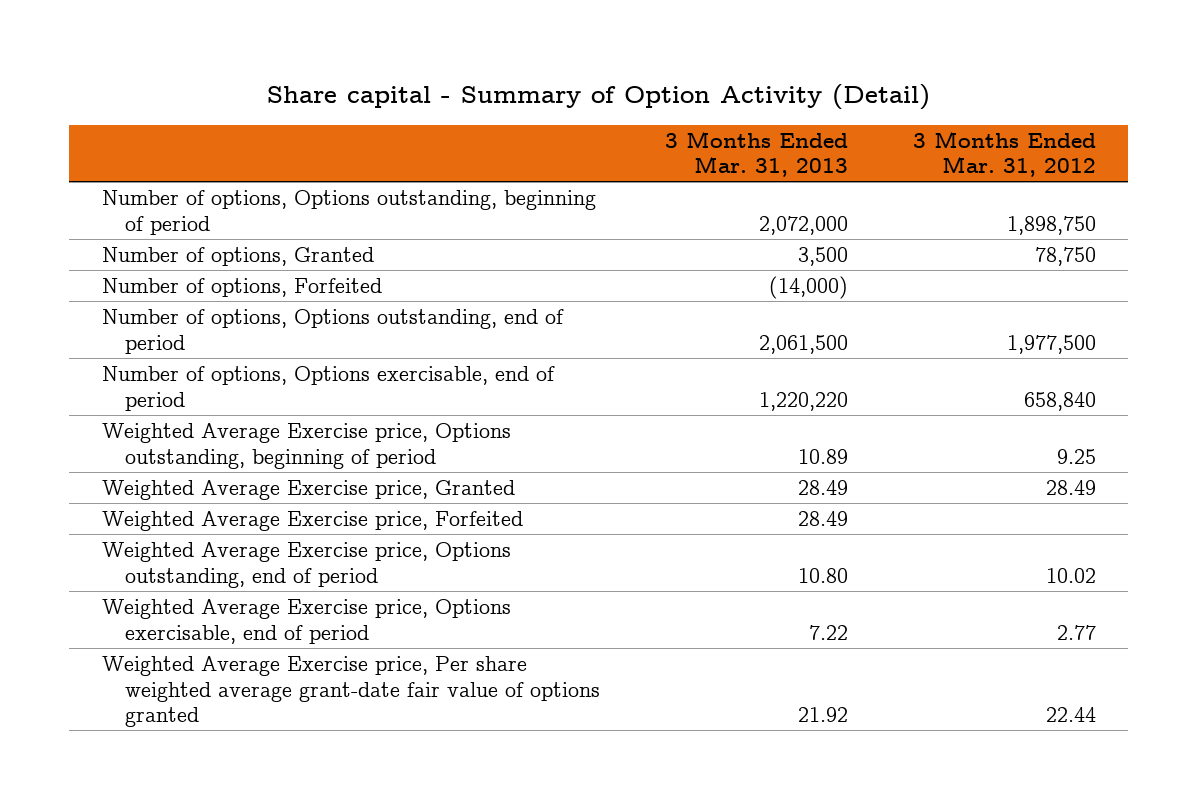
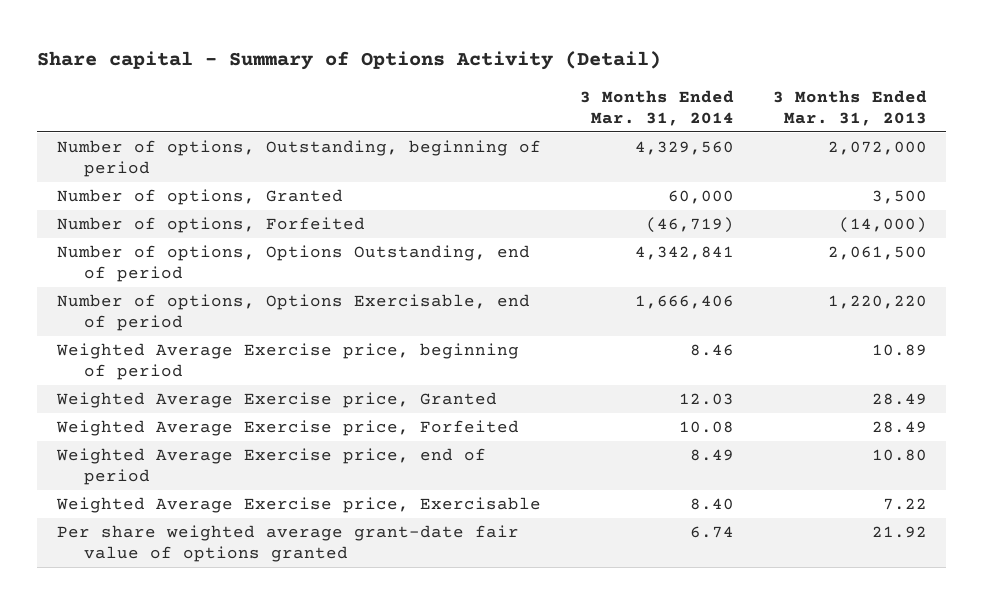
[266,84,930,111] Share capital - Summary of Option Activity (Detail) -> [37,50,662,70] Share capital - Summary of Options Activity (Detail)
[912,130,1096,178] 3 Months Ended Mar. 31, 2012 -> none
none -> [579,89,734,126] 3 Months Ended Mar. 31, 2014
[101,189,596,235] Number of options, Options outstanding, beginning of period -> [56,140,541,178] Number of options, Outstanding, beginning of period
[101,308,564,354] Number of options, Options outstanding, end of period -> [56,245,530,283] Number of options, Options Outstanding, end of period
[101,365,555,411] Number of options, Options exercisable, end of period -> [56,294,530,332] Number of options, Options Exercisable, end of period
[101,422,511,469] Weighted Average Exercise price, Options outstanding, beginning of period -> [55,343,519,381] Weighted Average Exercise price, beginning of period
[101,541,511,588] Weighted Average Exercise price, Options outstanding, end of period -> [55,448,486,486] Weighted Average Exercise price, end of period
[101,598,511,644] Weighted Average Exercise price, Options exercisable, end of period -> [55,497,541,514] Weighted Average Exercise price, Exercisable
[101,655,601,728] Weighted Average Exercise price, Per share weighted average grant-date fair value of options granted -> [56,525,519,563] Per share weighted average grant-date fair value of options granted

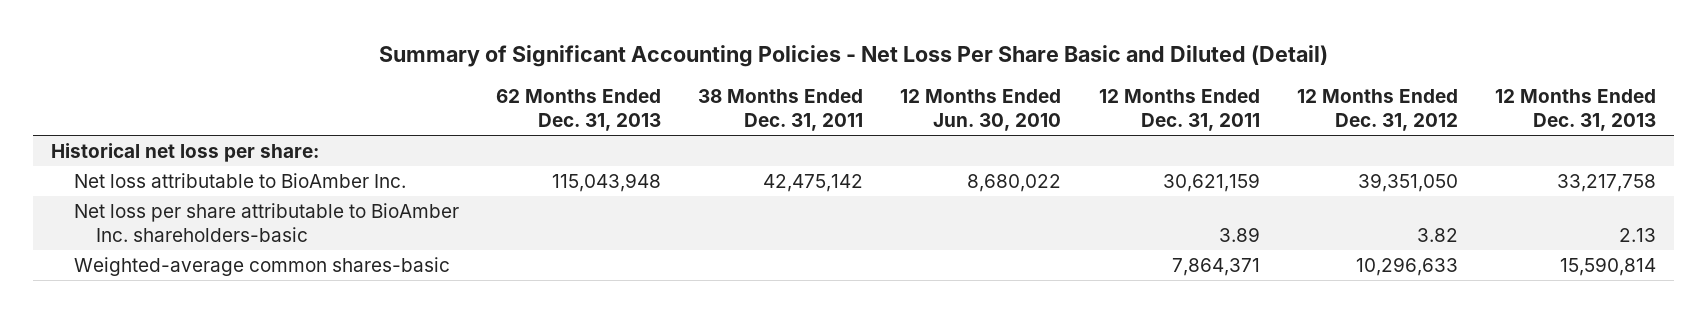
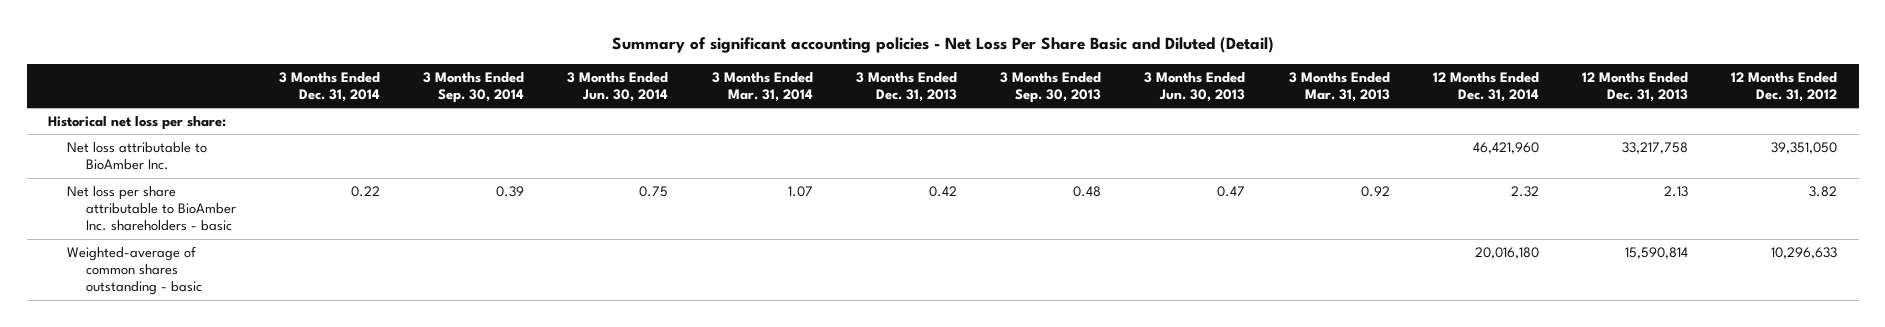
[378,45,1328,68] Summary of Significant Accounting Policies - Net Loss Per Share Basic and Diluted (Detail) -> [611,37,1274,54] Summary of significant accounting policies - Net Loss Per Share Basic and Diluted (Detail)
[496,88,662,132] 62 Months Ended Dec. 31, 2013 -> none
[698,88,864,132] 38 Months Ended Dec. 31, 2011 -> none
[900,88,1062,132] 12 Months Ended Jun. 30, 2010 -> none
[1098,88,1260,132] 12 Months Ended Dec. 31, 2011 -> none
none -> [279,71,381,103] 3 Months Ended Dec. 31, 2014
none -> [423,71,525,104] 3 Months Ended Sep. 30, 2014
none -> [567,71,669,103] 3 Months Ended Jun. 30, 2014
none -> [711,71,813,103] 3 Months Ended Mar. 31, 2014
none -> [855,71,957,103] 3 Months Ended Dec. 31, 2013
none -> [1000,71,1102,104] 3 Months Ended Sep. 30, 2013
none -> [1144,71,1246,103] 3 Months Ended Jun. 30, 2013
none -> [1288,71,1390,103] 3 Months Ended Mar. 31, 2013
none -> [1432,71,1539,103] 12 Months Ended Dec. 31, 2014
[73,202,459,243] Net loss per share attributable to BioAmber Inc. shareholders-basic -> [66,186,236,232] Net loss per share attributable to BioAmber Inc. shareholders - basic
[73,256,450,276] Weighted-average common shares-basic -> [66,246,202,296] Weighted-average of common shares outstanding - basic

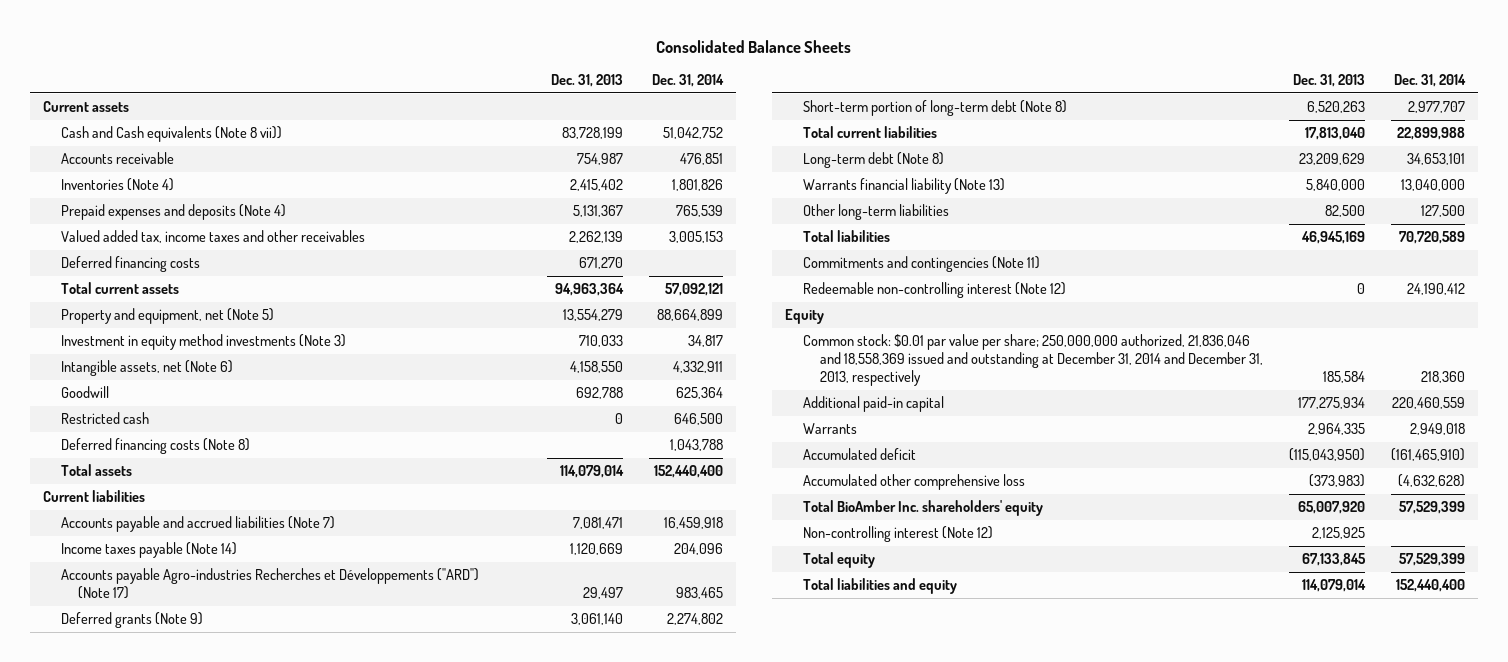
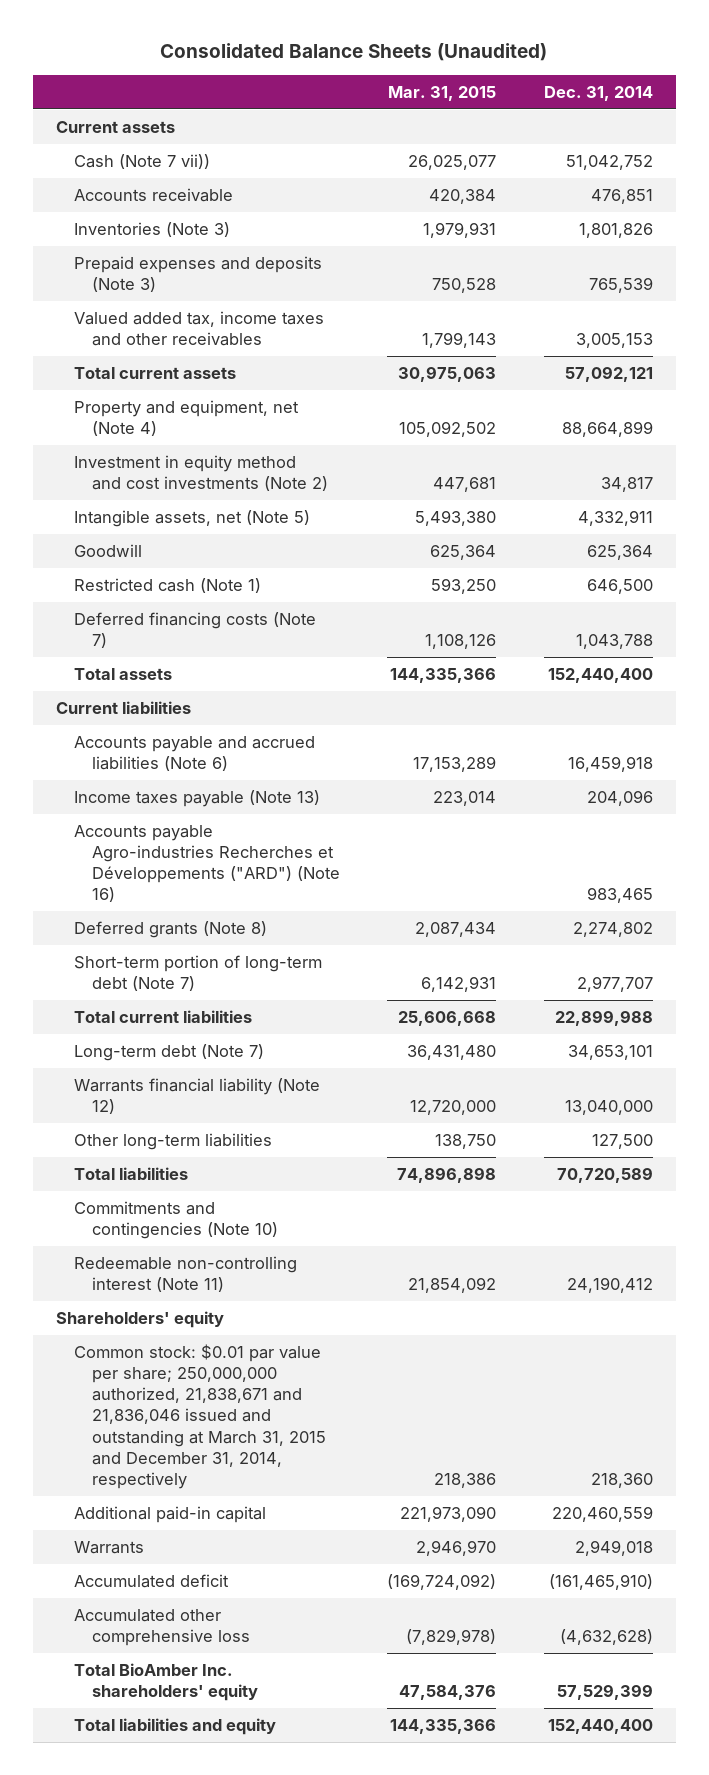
[655,39,851,53] Consolidated Balance Sheets -> [160,43,548,62] Consolidated Balance Sheets (Unaudited)
[551,74,624,88] Dec. 31, 2013 -> none
none -> [388,85,497,101] Mar. 31, 2015
[60,126,282,143] Cash and Cash equivalents (Note 8 vii)) -> [73,153,210,169] Cash (Note 7 vii))
[60,178,174,192] Inventories (Note 4) -> [73,221,230,237] Inventories (Note 3)
[60,204,286,221] Prepaid expenses and deposits (Note 4) -> [73,255,322,293] Prepaid expenses and deposits (Note 3)
[60,256,200,273] Deferred financing costs -> none
[60,308,274,325] Property and equipment, net (Note 5) -> [73,399,299,437] Property and equipment, net (Note 4)
[60,334,346,351] Investment in equity method investments (Note 3) -> [73,454,328,492] Investment in equity method and cost investments (Note 2)
[60,360,233,377] Intangible assets, net (Note 6) -> [73,509,310,527] Intangible assets, net (Note 5)
[60,412,149,425] Restricted cash -> [73,577,261,593] Restricted cash (Note 1)
[60,438,250,455] Deferred financing costs (Note 8) -> [73,611,316,649] Deferred financing costs (Note 7)
[60,516,335,533] Accounts payable and accrued liabilities (Note 7) -> [73,735,315,772] Accounts payable and accrued liabilities (Note 6)
[60,542,237,559] Income taxes payable (Note 14) -> [73,789,320,807] Income taxes payable (Note 13)
[60,568,479,600] Accounts payable Agro-industries Recherches et Développements ("ARD") (Note 17) -> [73,824,340,903] Accounts payable Agro-industries Recherches et Développements ("ARD") (Note 16)
[60,612,203,629] Deferred grants (Note 9) -> [73,920,267,938] Deferred grants (Note 8)
[802,100,1067,117] Short-term portion of long-term debt (Note 8) -> [73,954,322,992] Short-term portion of long-term debt (Note 7)
[802,152,944,169] Long-term debt (Note 8) -> [73,1043,264,1061] Long-term debt (Note 7)
[802,178,1005,195] Warrants financial liability (Note 13) -> [73,1077,320,1115] Warrants financial liability (Note 12)
[802,256,1040,273] Commitments and contingencies (Note 11) -> [73,1200,278,1240] Commitments and contingencies (Note 10)
[802,282,1066,299] Redeemable non-controlling interest (Note 12) -> [73,1255,297,1293] Redeemable non-controlling interest (Note 11)
[784,309,824,325] Equity -> [56,1310,225,1328] Shareholders' equity
[802,334,1264,387] Common stock: $0.01 par value per share; 250,000,000 authorized, 21,836,046 and 18,558,369 issued and outstanding at December 31, 2014 and December 31, 2013, respectively -> [73,1343,326,1489] Common stock: $0.01 par value per share; 250,000,000 authorized, 21,838,671 and 21,836,046 issued and outstanding at March 31, 2015 and December 31, 2014, respectively
[802,526,993,543] Non-controlling interest (Note 12) -> none
[802,552,875,569] Total equity -> none

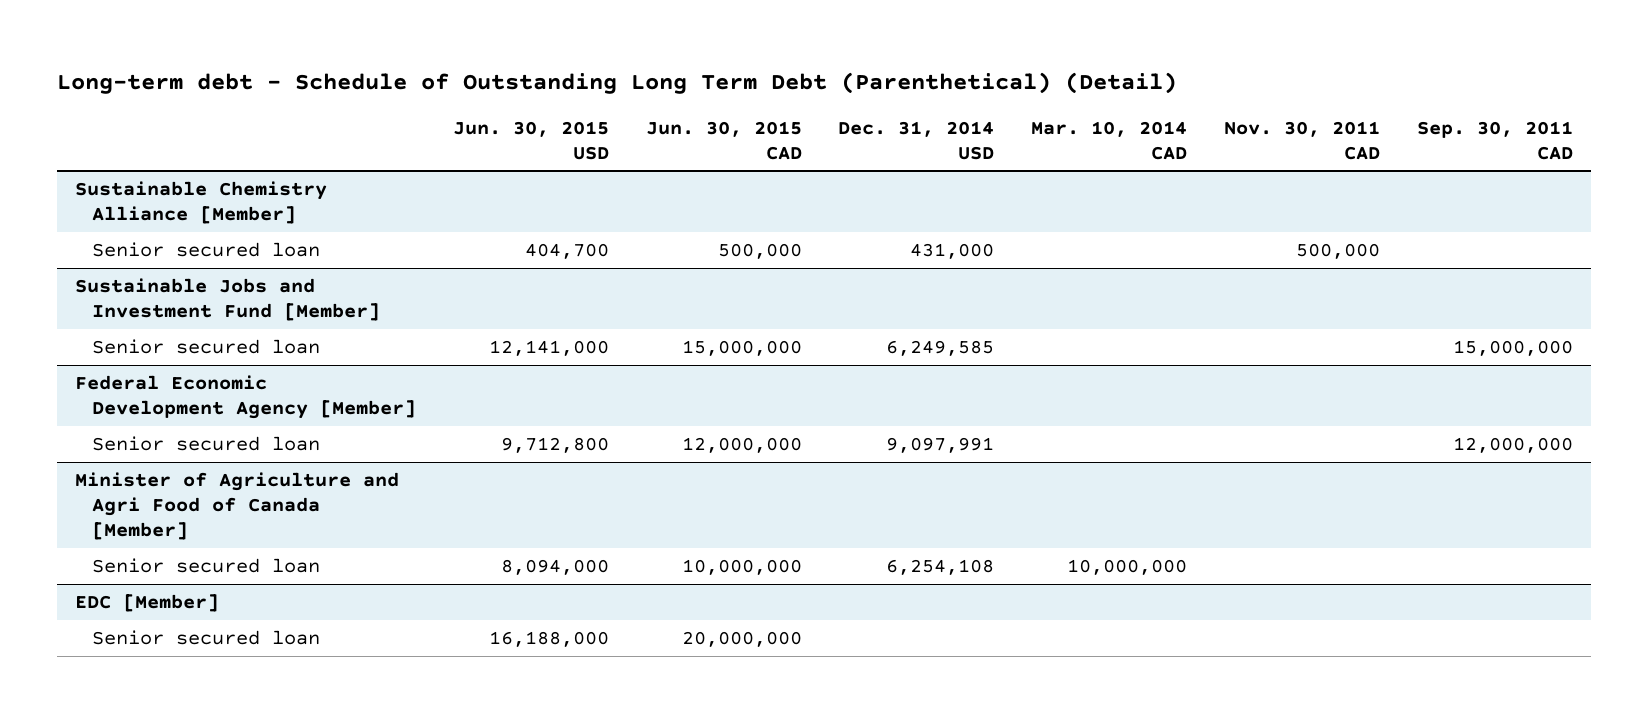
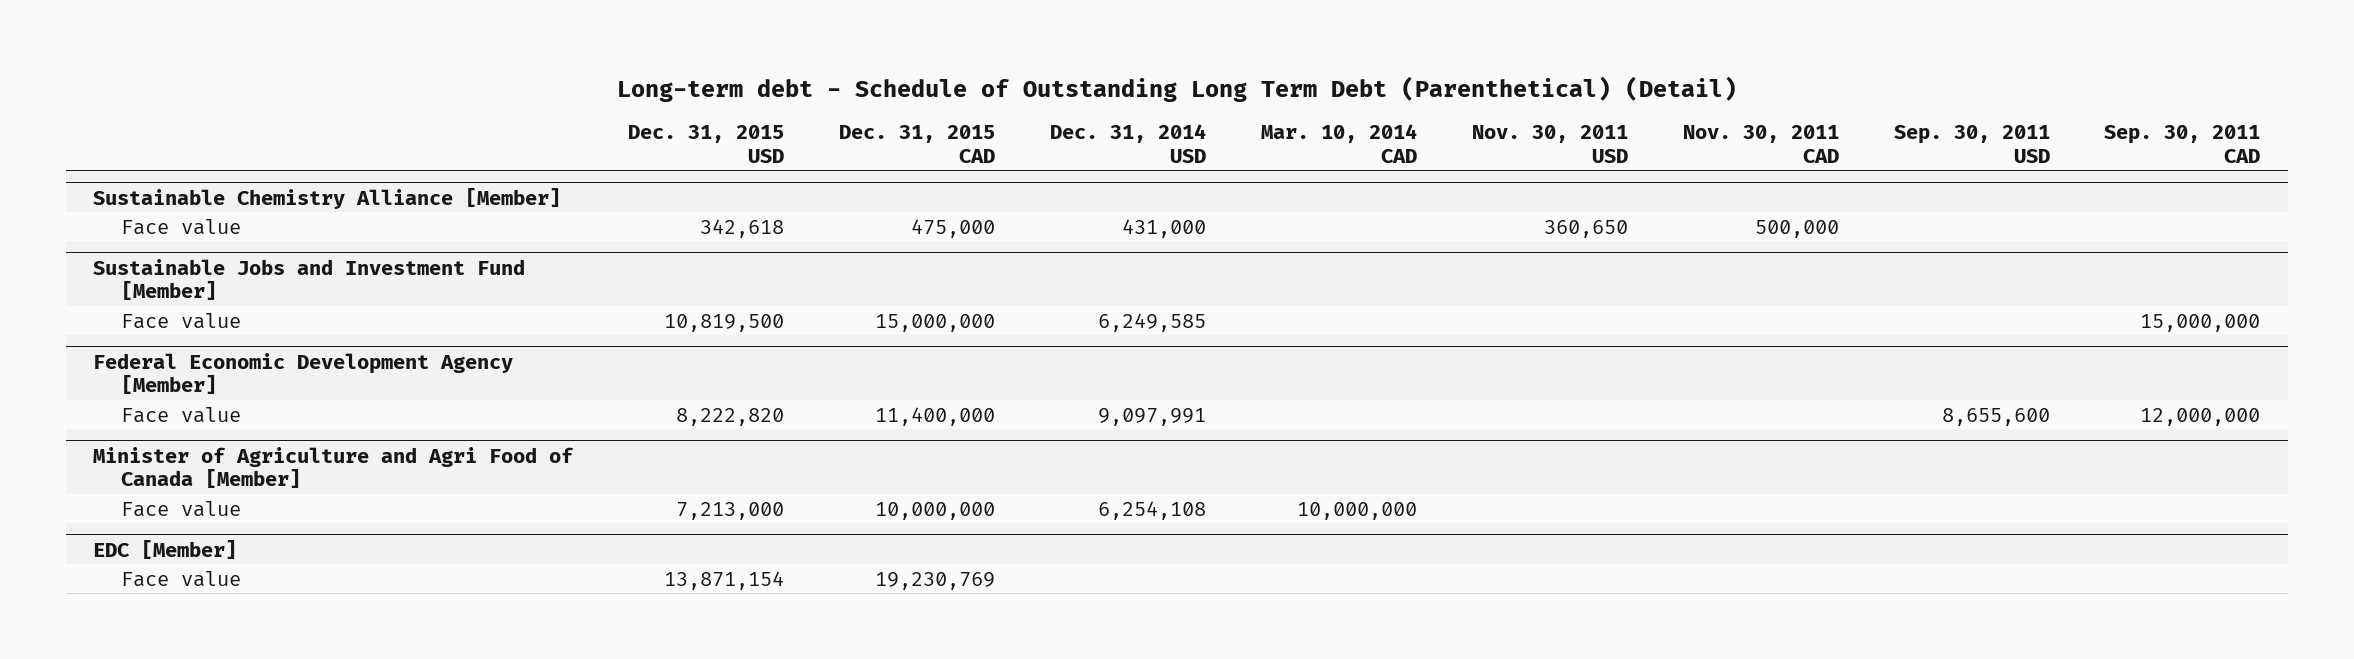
[452,120,609,160] Jun. 30, 2015 USD -> none
[645,120,802,160] Jun. 30, 2015 CAD -> none
none -> [628,125,785,163] Dec. 31, 2015 USD
none -> [839,125,996,163] Dec. 31, 2015 CAD
none -> [1471,125,1628,163] Nov. 30, 2011 USD
none -> [1893,125,2050,163] Sep. 30, 2011 USD
[92,242,321,258] Senior secured loan -> [121,218,242,235] Face value
[92,339,321,355] Senior secured loan -> [121,312,242,329] Face value
[92,436,321,452] Senior secured loan -> [121,406,242,423] Face value
[92,558,321,574] Senior secured loan -> [121,500,242,517] Face value
[92,630,321,646] Senior secured loan -> [121,570,242,587] Face value

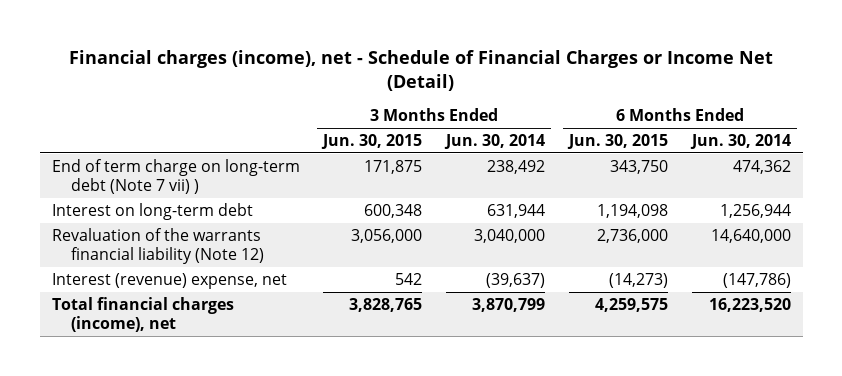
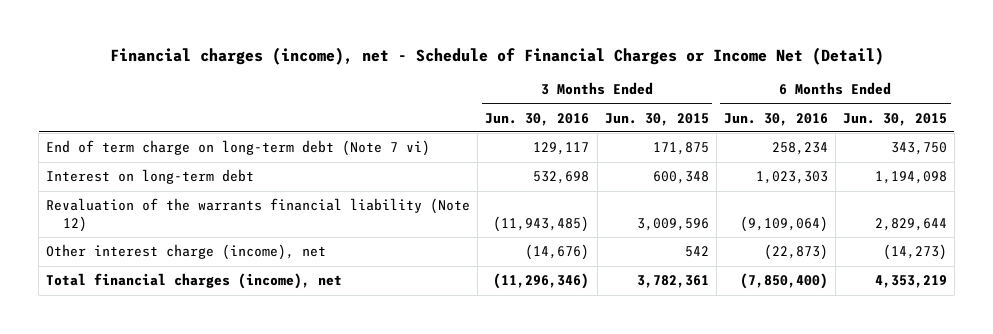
[444,134,546,150] Jun. 30, 2014 -> none
[689,134,791,150] Jun. 30, 2014 -> none
none -> [485,112,590,126] Jun. 30, 2016
none -> [723,112,828,126] Jun. 30, 2016
[51,158,300,194] End of term charge on long-term debt (Note 7 vii) ) -> [46,140,431,157] End of term charge on long-term debt (Note 7 vi)
[351,228,423,243] 3,056,000 -> [636,217,709,231] 3,009,596
[597,228,669,243] 2,736,000 -> [874,217,947,231] 2,829,644
[51,272,287,289] Interest (revenue) expense, net -> [46,244,327,261] Other interest charge (income), net
[349,297,423,312] 3,828,765 -> [636,275,709,289] 3,782,361
[595,297,669,312] 4,259,575 -> [874,275,947,289] 4,353,219

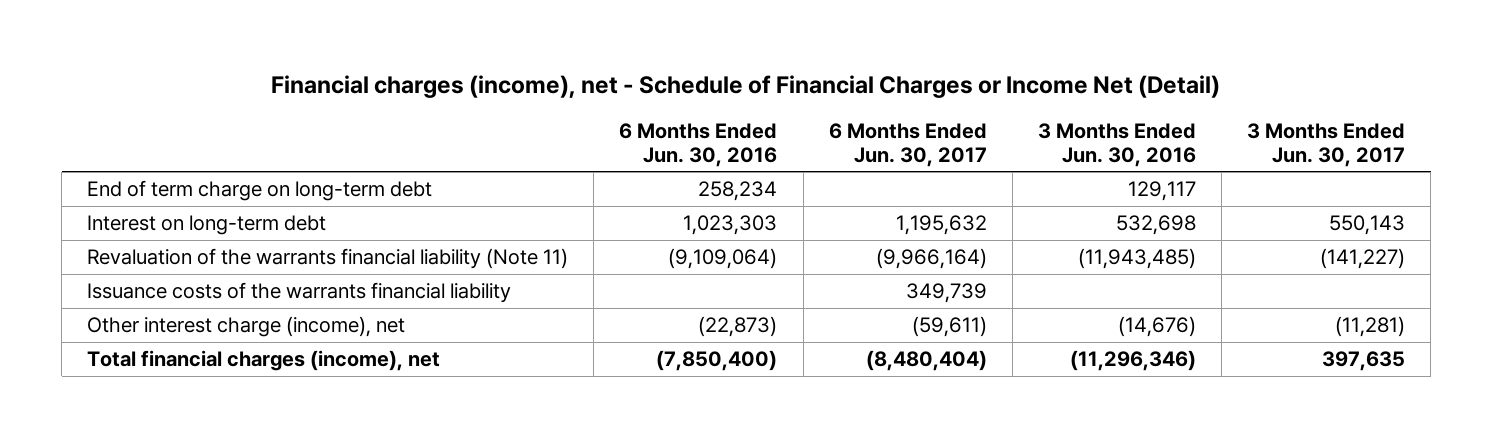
[604,112,709,126] Jun. 30, 2015 -> none
[842,112,947,126] Jun. 30, 2015 -> none
none -> [828,123,987,167] 6 Months Ended Jun. 30, 2017
none -> [1247,123,1406,167] 3 Months Ended Jun. 30, 2017
[46,140,431,157] End of term charge on long-term debt (Note 7 vi) -> [87,180,433,202] End of term charge on long-term debt
[46,198,471,232] Revaluation of the warrants financial liability (Note 12) -> [87,248,569,270] Revaluation of the warrants financial liability (Note 11)
none -> [87,282,512,304] Issuance costs of the warrants financial liability

